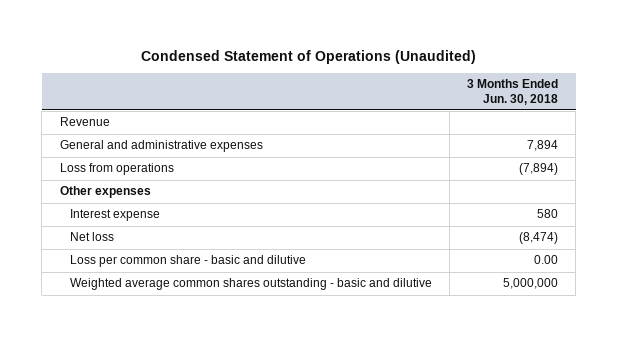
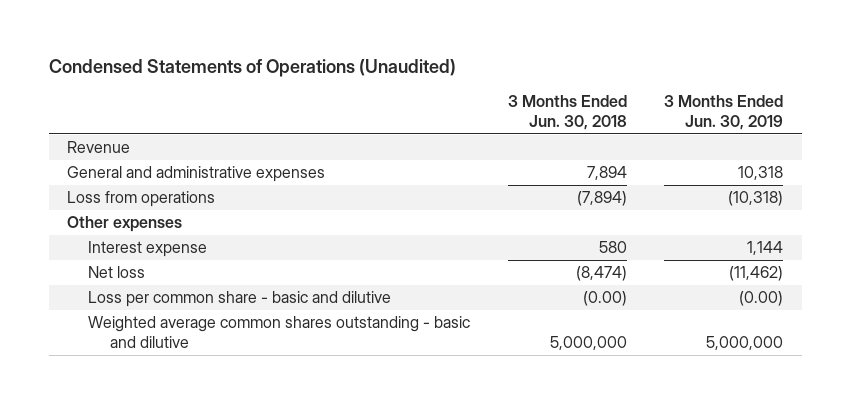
[140,49,476,64] Condensed Statement of Operations (Unaudited) -> [48,59,456,78] Condensed Statements of Operations (Unaudited)
none -> [664,95,784,130] 3 Months Ended Jun. 30, 2019
[533,255,558,265] 0.00 -> [582,291,627,307] (0.00)

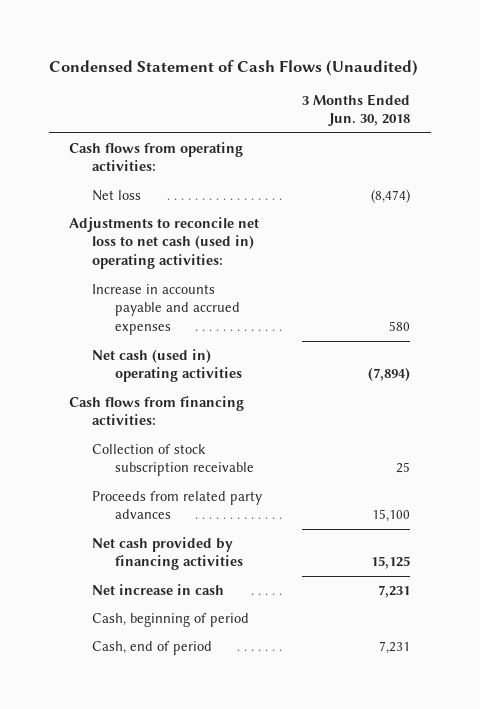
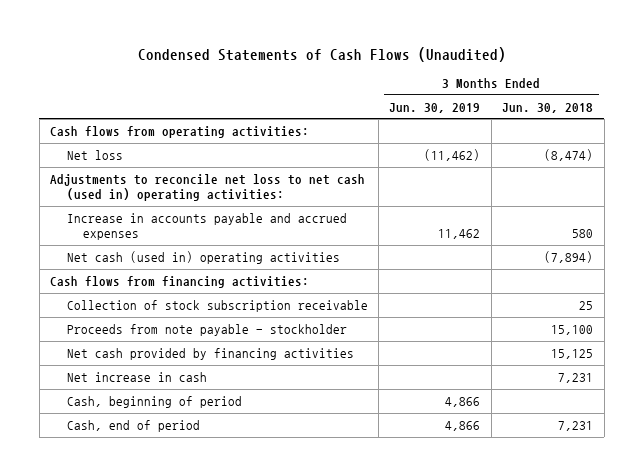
[49,59,419,76] Condensed Statement of Cash Flows (Unaudited) -> [137,46,506,62] Condensed Statements of Cash Flows (Unaudited)
none -> [389,102,481,113] Jun. 30, 2019
[92,490,263,520] Proceeds from related party advances -> [66,323,347,336] Proceeds from note payable - stockholder

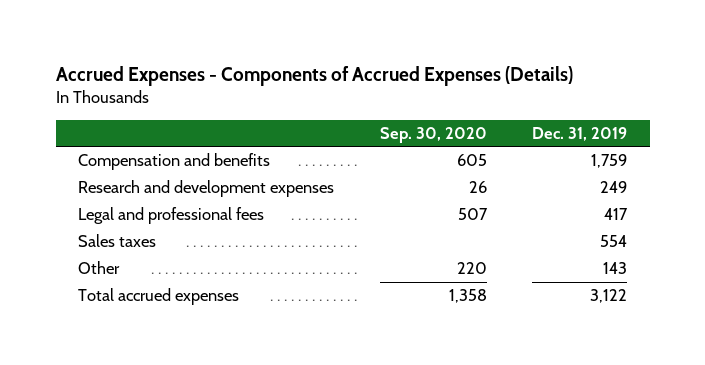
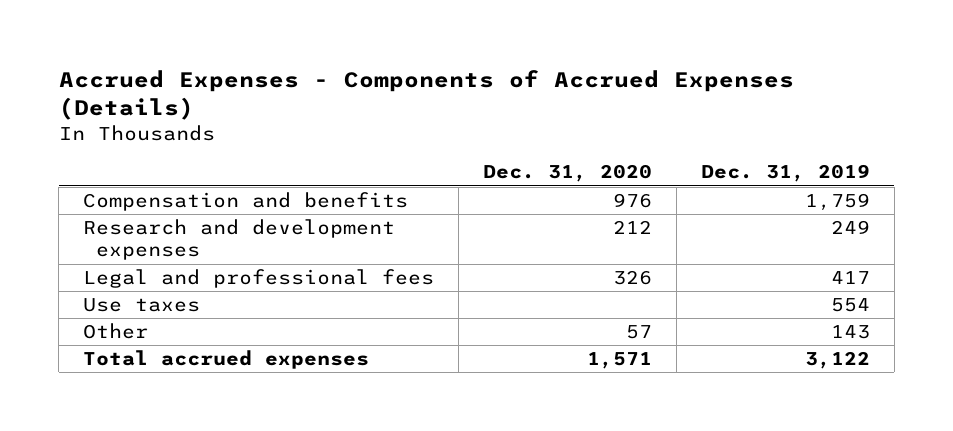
[379,126,487,143] Sep. 30, 2020 -> none
none -> [482,164,652,183] Dec. 31, 2020
[78,234,157,248] Sales taxes -> [83,298,201,313] Use taxes

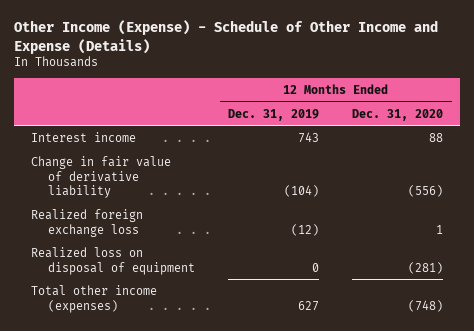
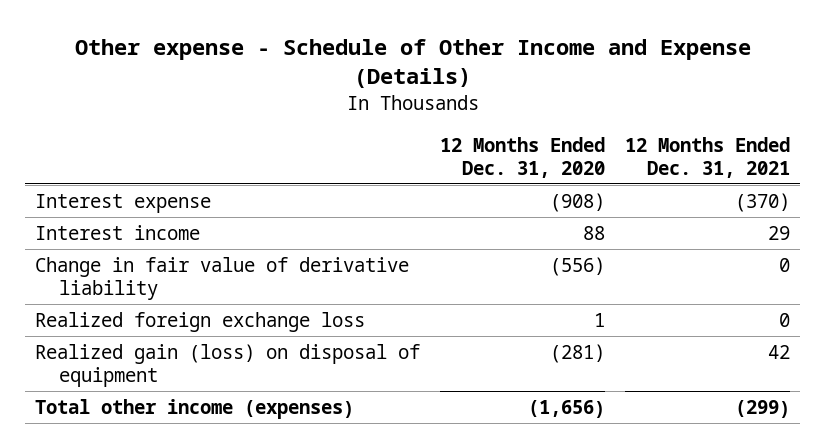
[14,20,439,54] Other Income (Expense) - Schedule of Other Income and Expense (Details) -> [74,38,751,89] Other expense - Schedule of Other Income and Expense (Details)
[227,108,319,121] Dec. 31, 2019 -> none
none -> [625,136,791,178] 12 Months Ended Dec. 31, 2021
none -> [35,193,212,213] Interest expense
[31,246,195,275] Realized loss on disposal of equipment -> [35,343,421,387] Realized gain (loss) on disposal of equipment
[408,299,444,312] (748) -> [528,399,606,418] (1,656)

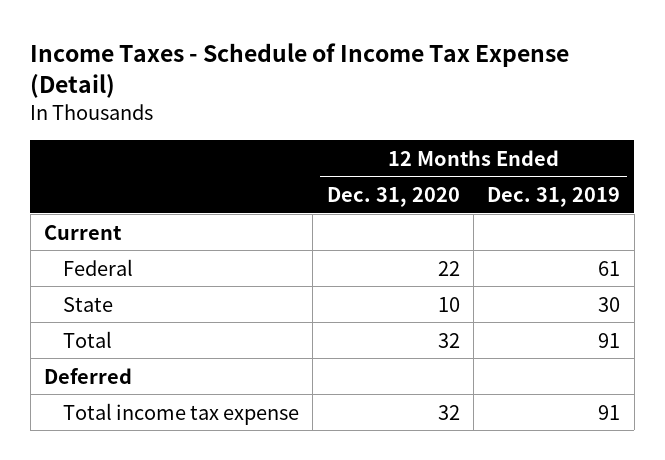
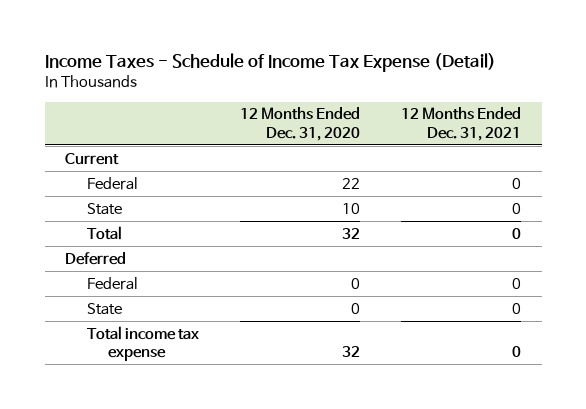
[487,187,621,208] Dec. 31, 2019 -> none
none -> [401,107,522,141] 12 Months Ended Dec. 31, 2021
none -> [86,276,138,290] Federal
none -> [86,302,122,315] State

